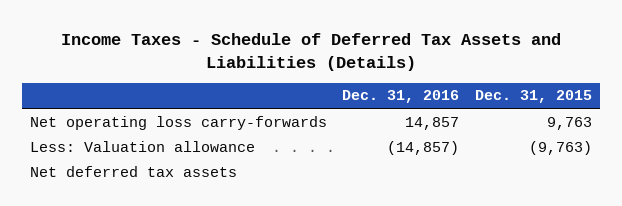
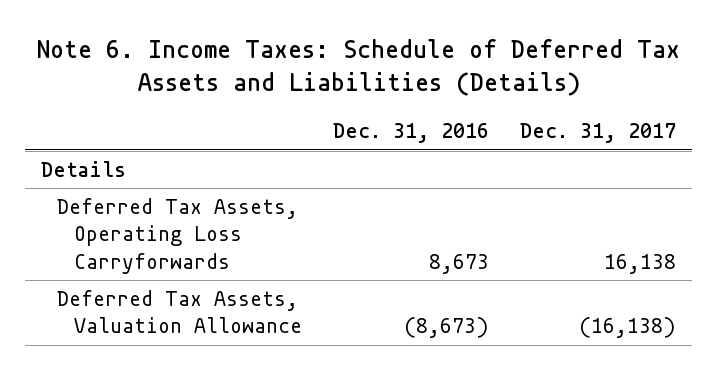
[60,32,561,71] Income Taxes - Schedule of Deferred Tax Assets and Liabilities (Details) -> [36,39,680,97] Note 6. Income Taxes: Schedule of Deferred Tax Assets and Liabilities (Details)
[475,90,593,104] Dec. 31, 2015 -> none
none -> [520,123,677,144] Dec. 31, 2017
[29,165,237,177] Net deferred tax assets -> none
none -> [41,160,127,177] Details
[29,115,327,130] Net operating loss carry-forwards -> [57,197,299,274] Deferred Tax Assets, Operating Loss Carryforwards
[405,116,460,130] 14,857 -> [429,253,490,274] 8,673
[29,140,255,152] Less: Valuation allowance -> [57,289,302,334] Deferred Tax Assets, Valuation Allowance
[387,140,460,155] (14,857) -> [404,317,490,339] (8,673)

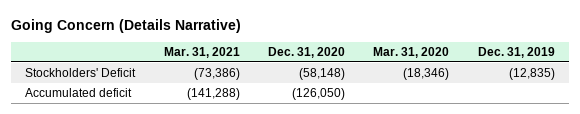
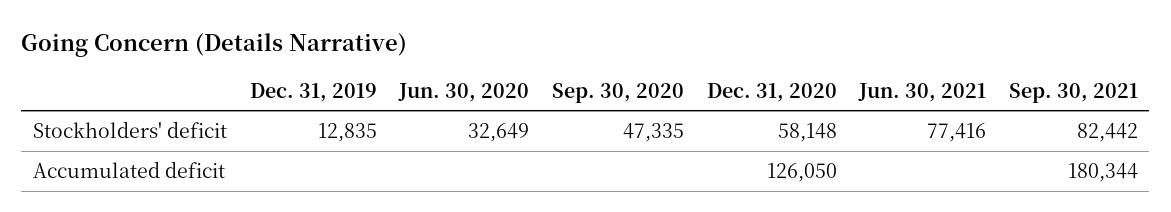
[163,46,240,58] Mar. 31, 2021 -> none
[373,46,450,58] Mar. 31, 2020 -> none
none -> [398,82,530,102] Jun. 30, 2020
none -> [551,82,684,103] Sep. 30, 2020
none -> [858,82,987,102] Jun. 30, 2021
none -> [1009,82,1139,103] Sep. 30, 2021
[25,67,137,77] Stockholders' Deficit -> [32,120,227,138] Stockholders' deficit
[298,67,345,80] (58,148) -> [777,122,837,142] 58,148
[508,67,555,80] (12,835) -> [317,122,377,142] 12,835
[291,87,345,100] (126,050) -> [766,162,837,182] 126,050

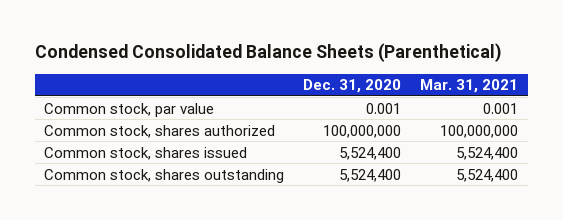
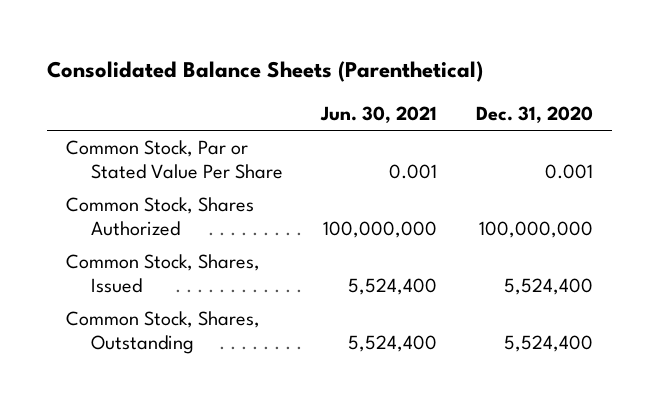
[34,43,502,63] Condensed Consolidated Balance Sheets (Parenthetical) -> [46,61,483,83] Consolidated Balance Sheets (Parenthetical)
[420,79,519,94] Mar. 31, 2021 -> none
none -> [320,106,438,124] Jun. 30, 2021
[44,102,215,117] Common stock, par value -> [65,140,284,179] Common Stock, Par or Stated Value Per Share
[44,124,276,138] Common stock, shares authorized -> [65,197,254,236] Common Stock, Shares Authorized
[44,146,248,160] Common stock, shares issued -> [65,254,260,293] Common Stock, Shares, Issued
[44,168,285,183] Common stock, shares outstanding -> [65,311,260,354] Common Stock, Shares, Outstanding

